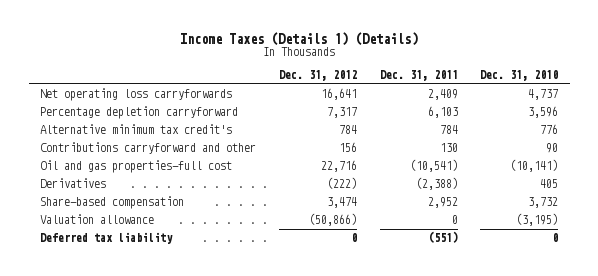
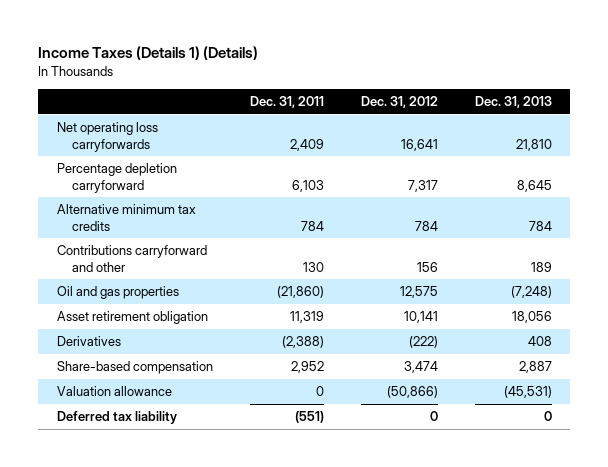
[480,70,559,82] Dec. 31, 2010 -> none
none -> [474,95,552,108] Dec. 31, 2013
[40,124,233,135] Alternative minimum tax credit's -> [56,204,196,231] Alternative minimum tax credits
[40,160,233,174] Oil and gas properties-full cost -> [56,286,179,300] Oil and gas properties
[320,160,357,173] 22,716 -> [399,286,438,299] 12,575
[409,159,458,173] (10,541) -> [276,286,324,299] (21,860)
none -> [56,311,208,325] Asset retirement obligation

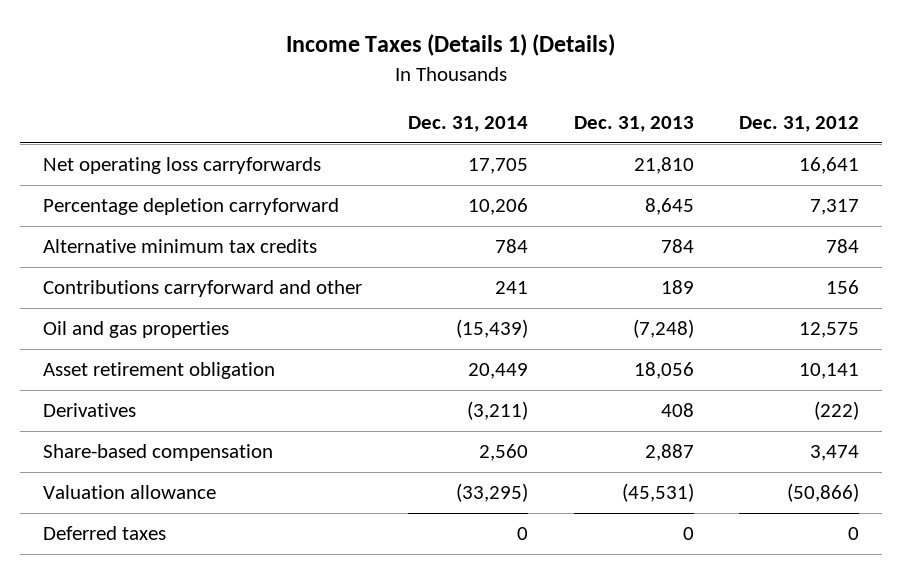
[249,95,324,108] Dec. 31, 2011 -> none
none -> [407,115,528,132] Dec. 31, 2014
[56,411,177,425] Deferred tax liability -> [43,526,167,541] Deferred taxes

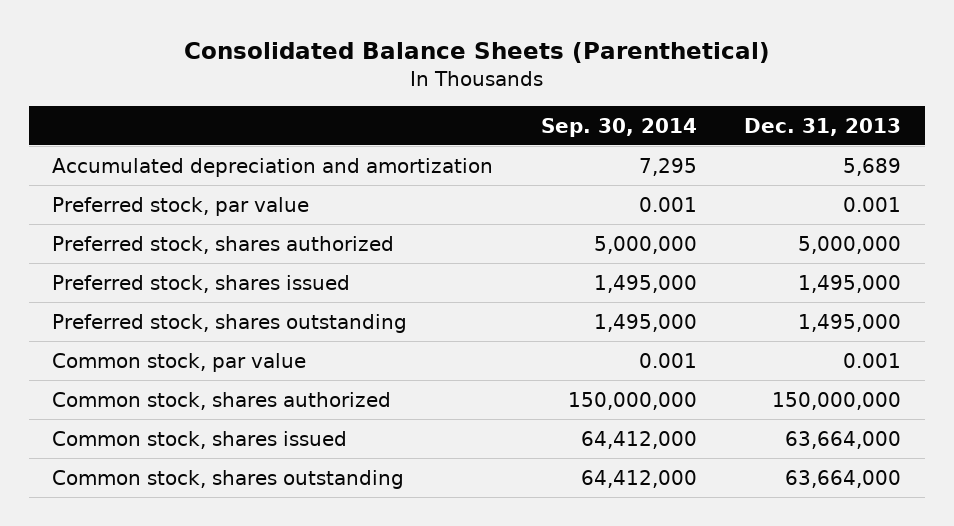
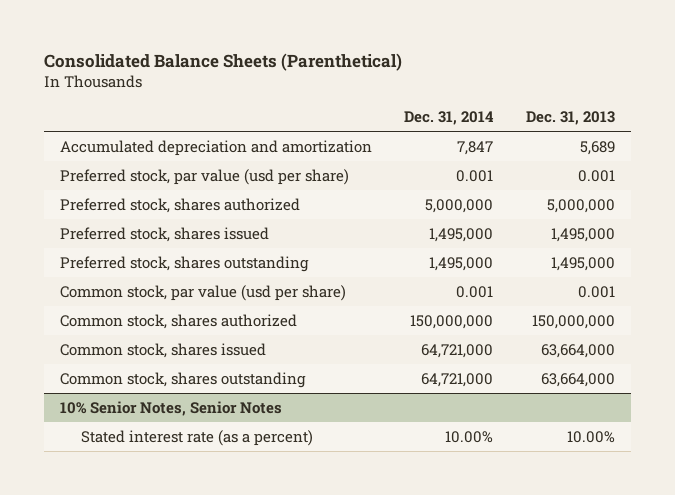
[540,117,697,137] Sep. 30, 2014 -> none
none -> [404,110,495,125] Dec. 31, 2014
[52,196,310,216] Preferred stock, par value -> [59,169,349,186] Preferred stock, par value (usd per share)
[52,352,307,372] Common stock, par value -> [59,285,346,302] Common stock, par value (usd per share)
none -> [59,401,282,417] 10% Senior Notes, Senior Notes
none -> [80,430,313,447] Stated interest rate (as a percent)

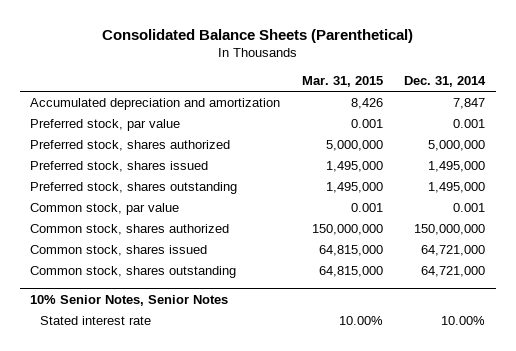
[525,110,615,125] Dec. 31, 2013 -> none
none -> [301,76,383,88] Mar. 31, 2015
[59,169,349,186] Preferred stock, par value (usd per share) -> [30,118,181,131] Preferred stock, par value
[59,285,346,302] Common stock, par value (usd per share) -> [30,202,180,215] Common stock, par value
[80,430,313,447] Stated interest rate (as a percent) -> [39,315,151,325] Stated interest rate

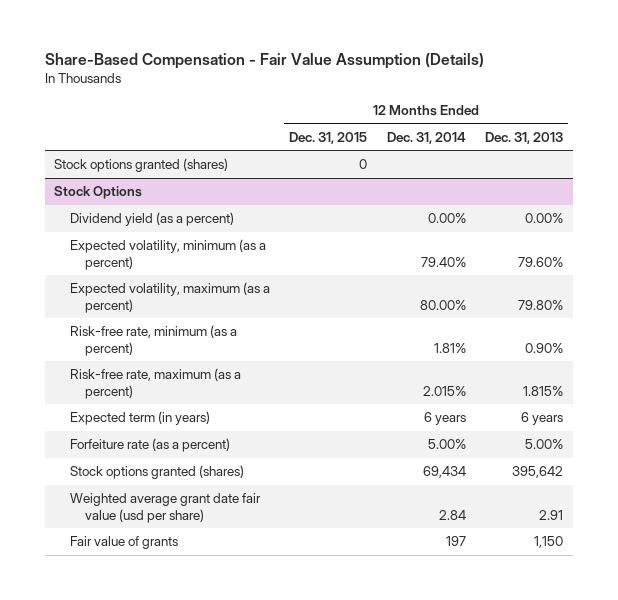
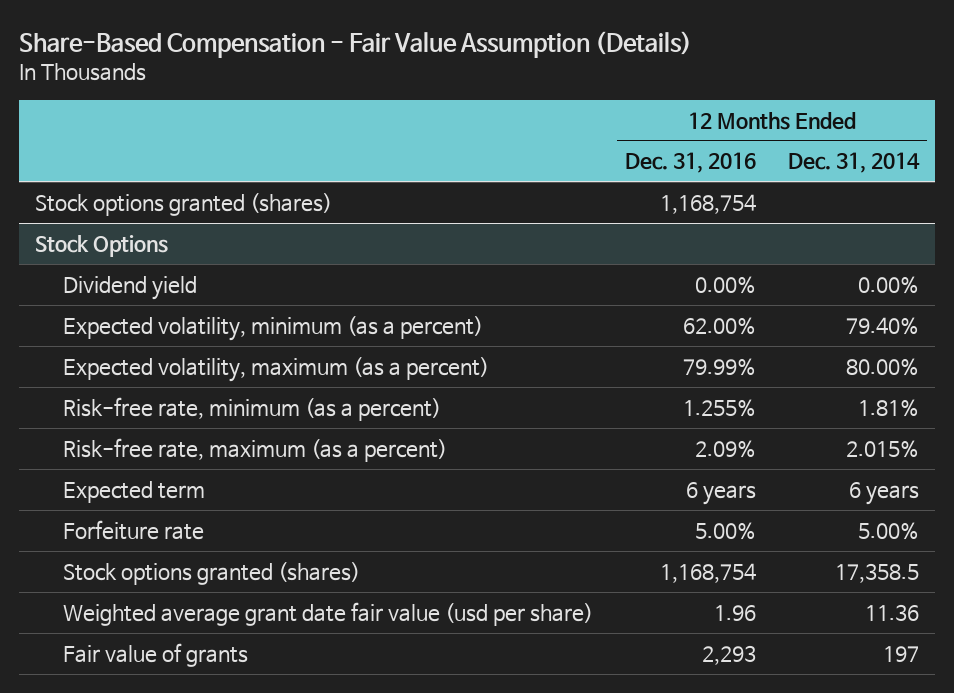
[289,131,368,144] Dec. 31, 2015 -> none
[485,131,564,144] Dec. 31, 2013 -> none
none -> [624,152,756,174] Dec. 31, 2016
[69,212,234,227] Dividend yield (as a percent) -> [62,275,197,300] Dividend yield
[69,411,210,426] Expected term (in years) -> [62,480,205,503] Expected term
[69,438,230,453] Forfeiture rate (as a percent) -> [62,519,204,540] Forfeiture rate
[422,466,466,479] 69,434 -> [834,562,919,583] 17,358.5
[438,509,466,520] 2.84 -> [864,603,919,621] 11.36

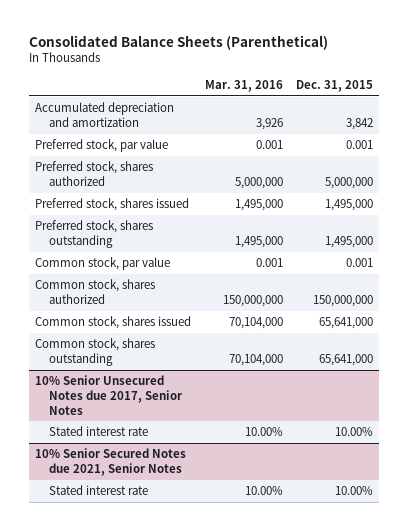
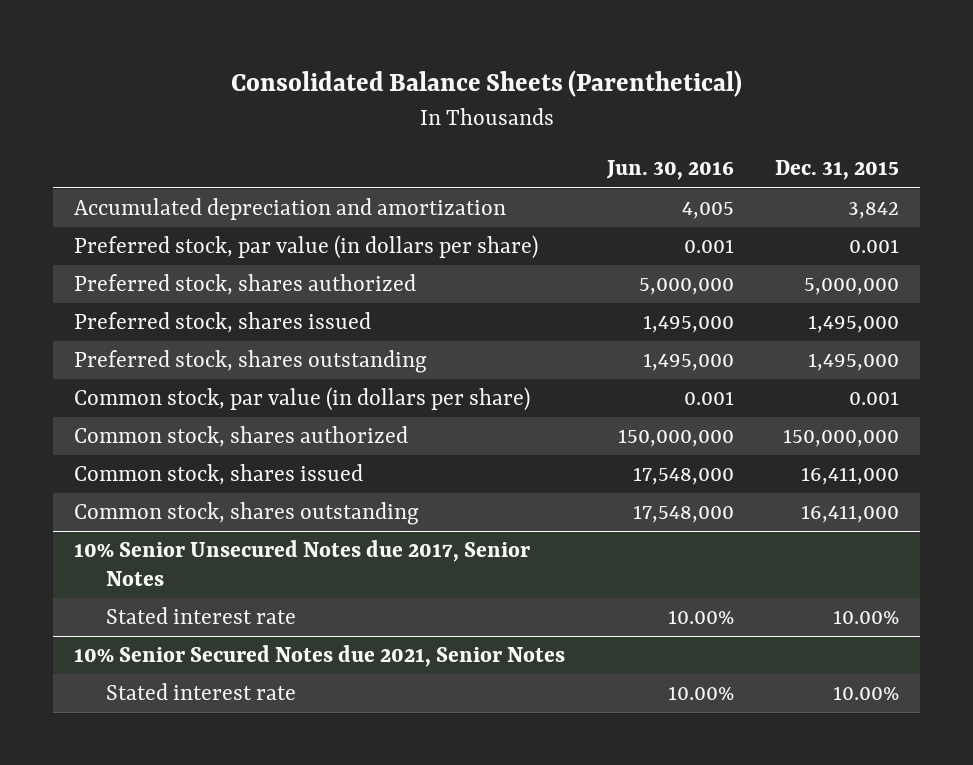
[204,80,283,93] Mar. 31, 2016 -> none
none -> [605,160,734,181] Jun. 30, 2016
[35,139,169,153] Preferred stock, par value -> [73,235,538,260] Preferred stock, par value (in dollars per share)
[35,257,171,271] Common stock, par value -> [73,387,530,412] Common stock, par value (in dollars per share)
[318,317,373,330] 65,641,000 -> [801,467,900,486] 16,411,000
[318,353,373,366] 65,641,000 -> [801,505,900,524] 16,411,000

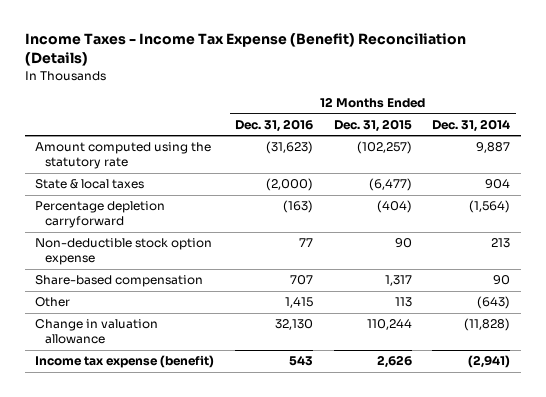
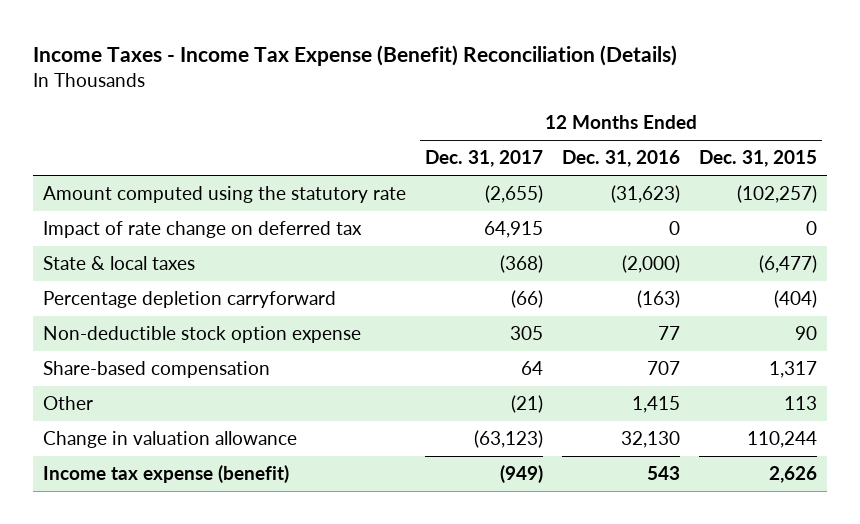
[432,118,511,132] Dec. 31, 2014 -> none
none -> [425,150,544,168] Dec. 31, 2017
none -> [42,221,362,239] Impact of rate change on deferred tax

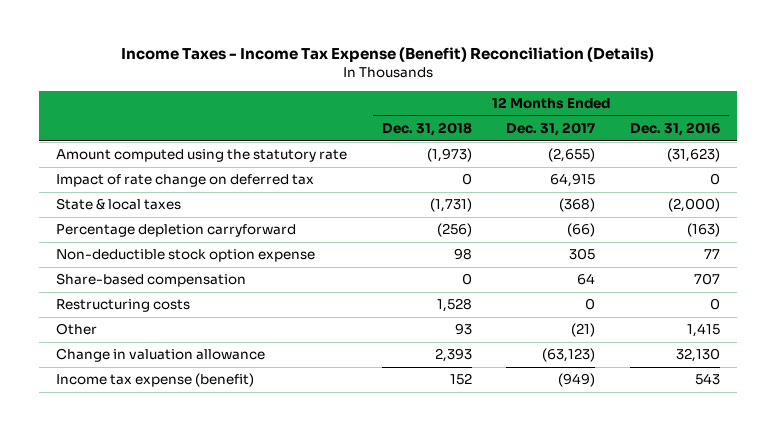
[699,150,818,168] Dec. 31, 2015 -> none
none -> [381,122,472,137] Dec. 31, 2018
none -> [56,299,191,313] Restructuring costs

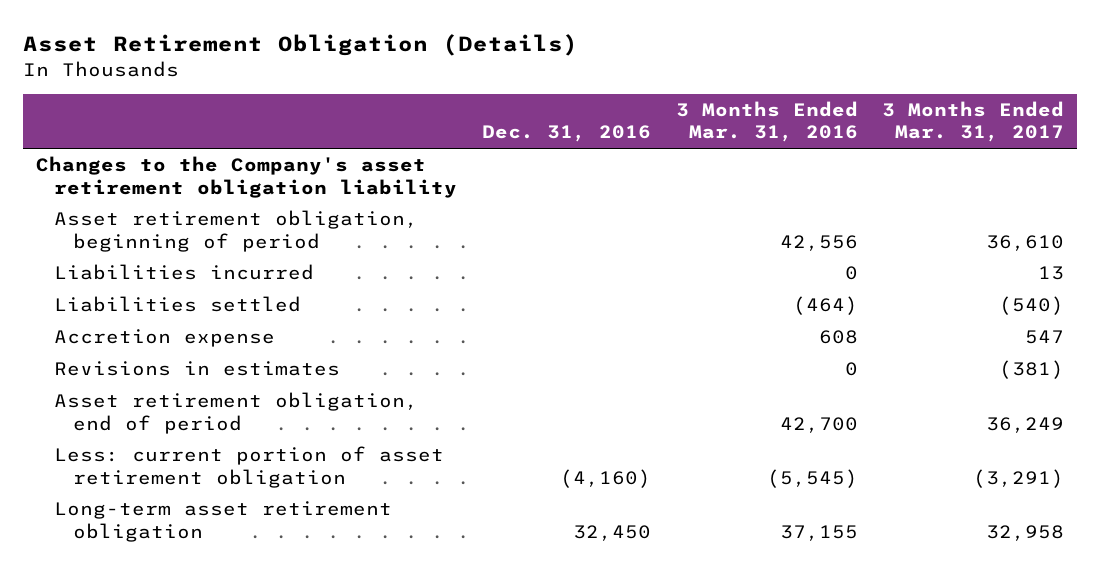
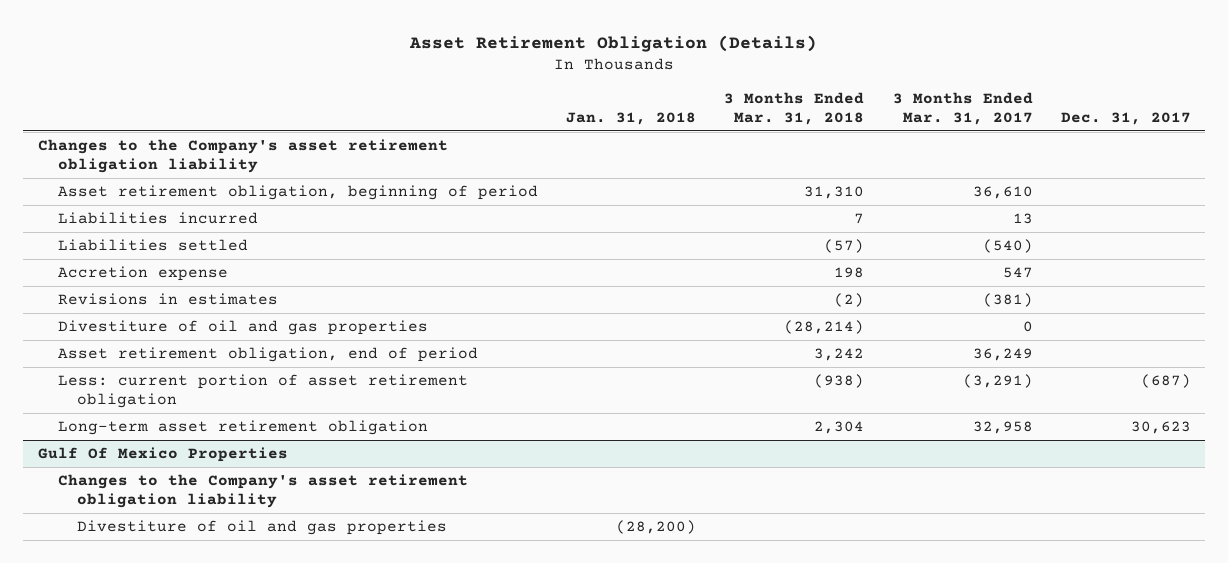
[481,125,651,143] Dec. 31, 2016 -> none
[675,101,858,143] 3 Months Ended Mar. 31, 2016 -> none
none -> [565,111,696,125] Jan. 31, 2018
none -> [724,92,865,125] 3 Months Ended Mar. 31, 2018
none -> [1060,111,1191,125] Dec. 31, 2017
none -> [57,320,428,336] Divestiture of oil and gas properties
none -> [37,447,288,463] Gulf Of Mexico Properties
none -> [57,474,468,508] Changes to the Company's asset retirement obligation liability
none -> [77,520,448,536] Divestiture of oil and gas properties

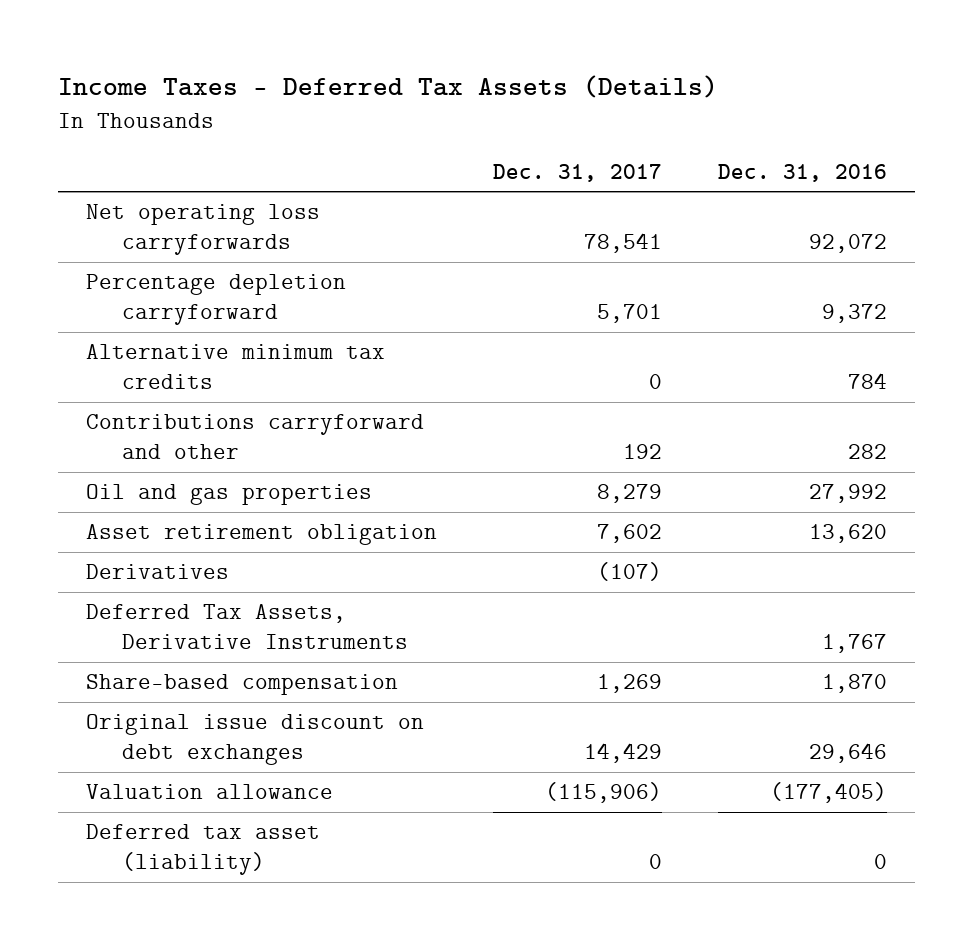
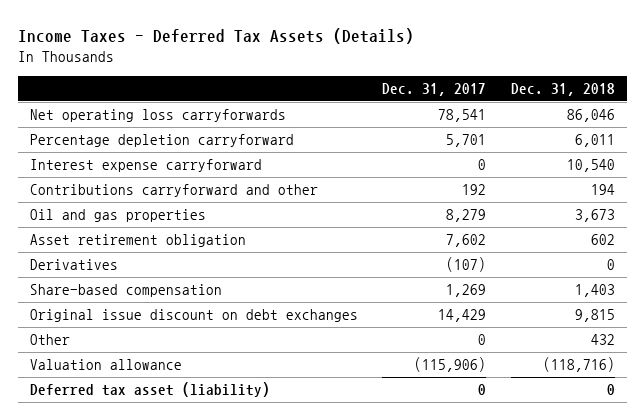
[718,163,888,182] Dec. 31, 2016 -> none
none -> [510,82,615,96] Dec. 31, 2018
[86,344,386,390] Alternative minimum tax credits -> none
none -> [29,159,262,173] Interest expense carryforward
[86,604,409,650] Deferred Tax Assets, Derivative Instruments -> none
none -> [29,334,70,346] Other

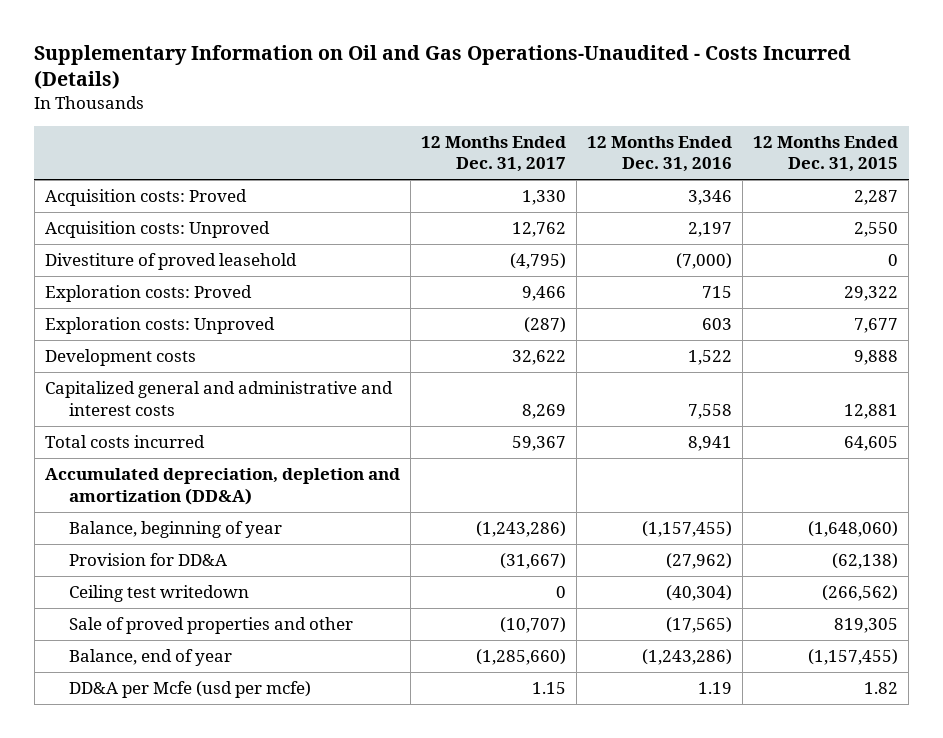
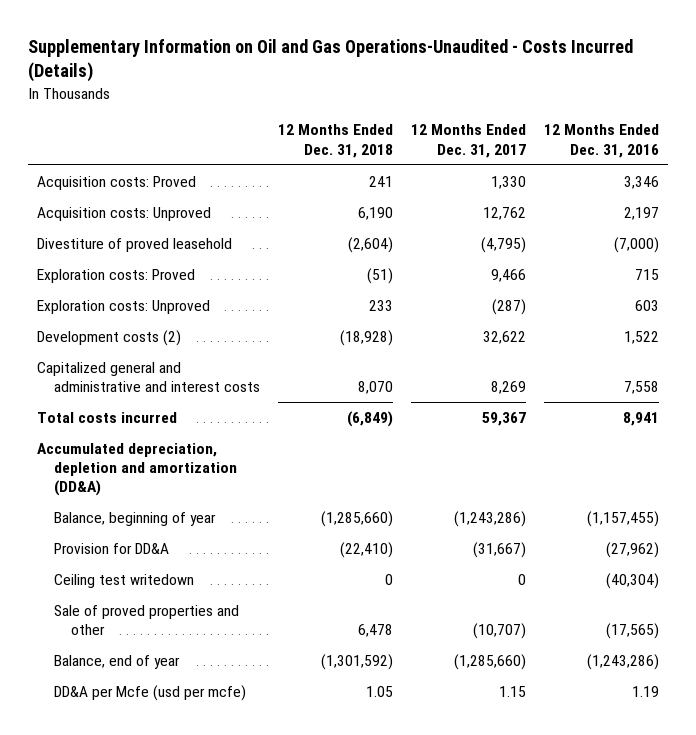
[753,135,899,173] 12 Months Ended Dec. 31, 2015 -> none
none -> [278,124,394,158] 12 Months Ended Dec. 31, 2018
[44,349,196,367] Development costs -> [37,330,182,347] Development costs (2)

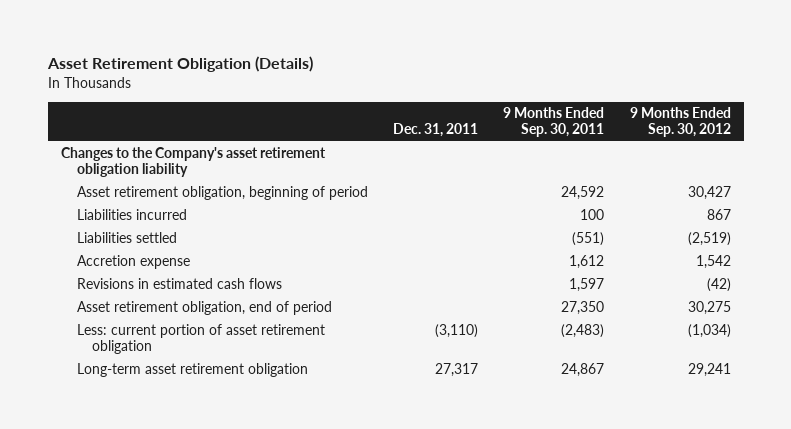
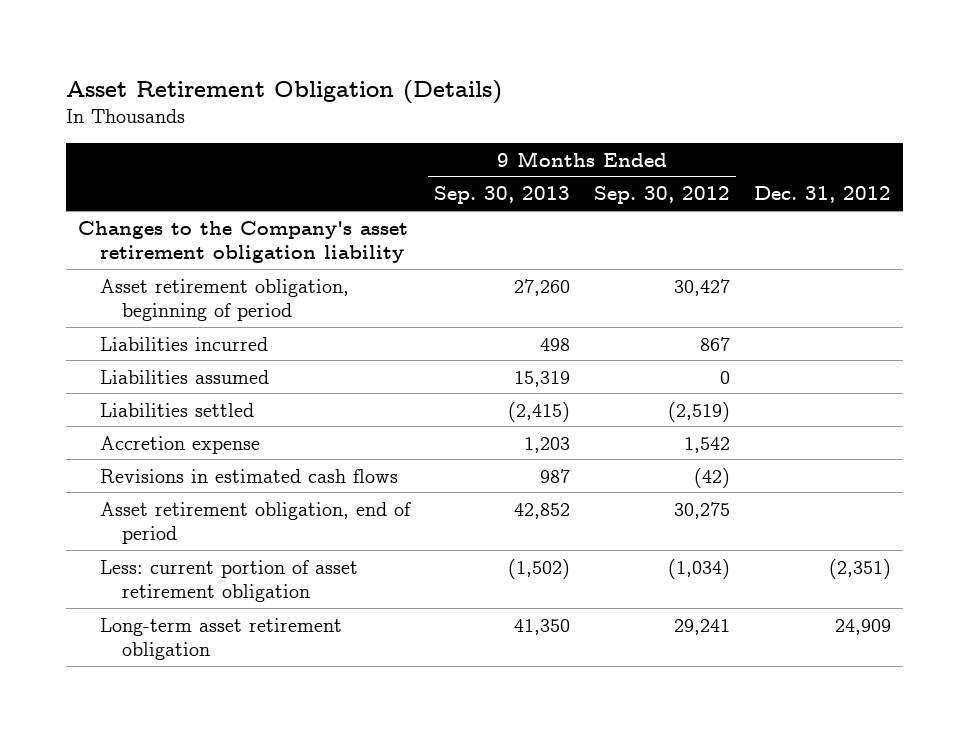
[392,123,478,138] Dec. 31, 2011 -> none
[503,107,605,138] 9 Months Ended Sep. 30, 2011 -> none
none -> [433,186,570,205] Sep. 30, 2013
none -> [753,186,891,204] Dec. 31, 2012
none -> [100,369,270,384] Liabilities assumed

